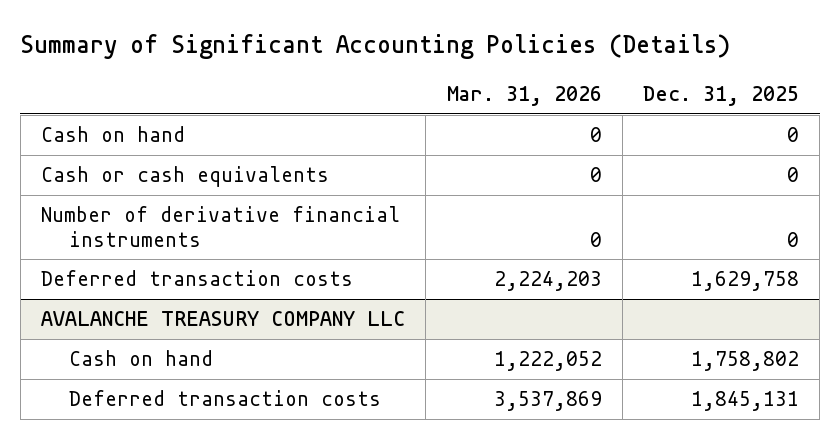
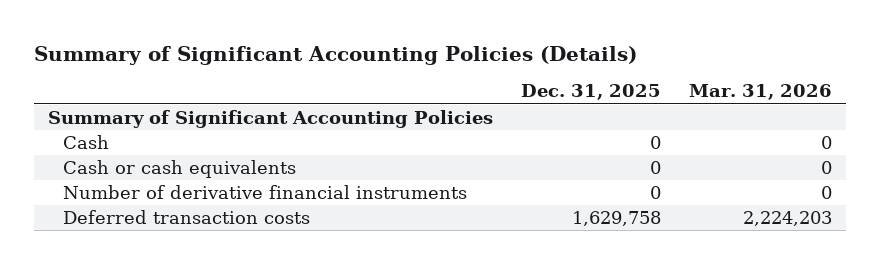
none -> [47,110,493,129] Summary of Significant Accounting Policies
[41,126,186,143] Cash on hand -> [63,135,110,150] Cash
[41,311,406,327] AVALANCHE TREASURY COMPANY LLC -> none
[69,350,214,367] Cash on hand -> none
[69,390,382,407] Deferred transaction costs -> none

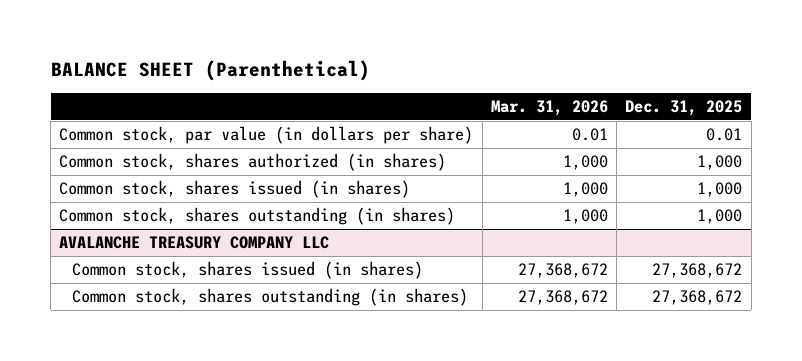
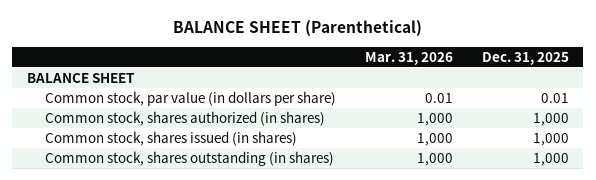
none -> [26,72,135,83] BALANCE SHEET
[59,236,330,250] AVALANCHE TREASURY COMPANY LLC -> none
[72,261,424,280] Common stock, shares issued (in shares) -> none
[72,288,469,307] Common stock, shares outstanding (in shares) -> none

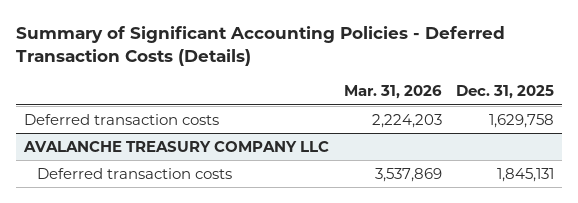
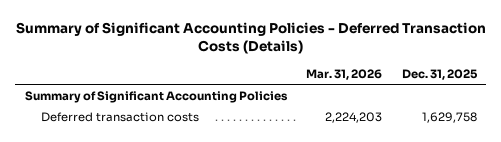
none -> [24,90,288,103] Summary of Significant Accounting Policies
[22,140,329,152] AVALANCHE TREASURY COMPANY LLC -> none
[37,167,233,179] Deferred transaction costs -> none

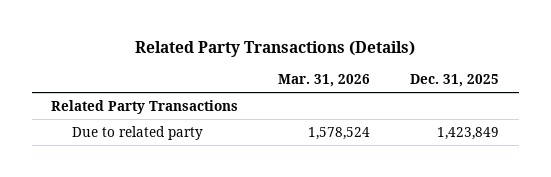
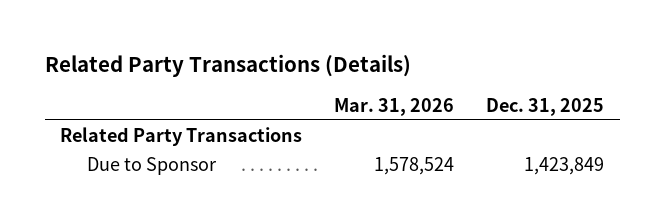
[72,125,204,140] Due to related party -> [86,157,217,176] Due to Sponsor

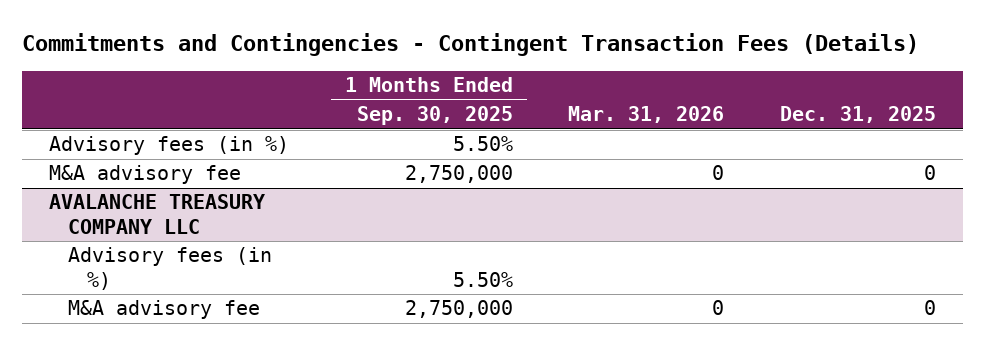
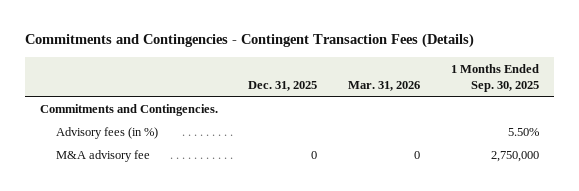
[49,136,290,156] Advisory fees (in %) -> none
[49,165,242,185] M&A advisory fee -> none
[49,194,266,234] AVALANCHE TREASURY COMPANY LLC -> none
none -> [39,103,218,116] Commitments and Contingencies.

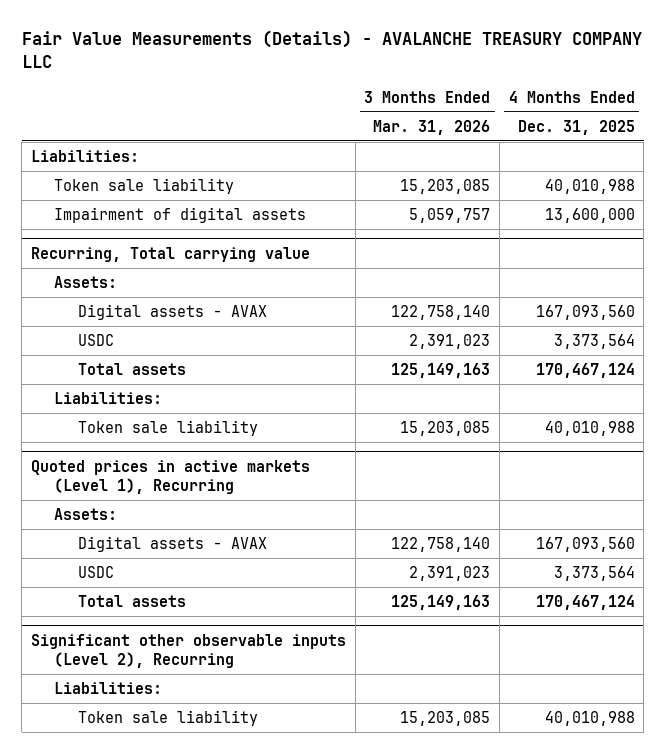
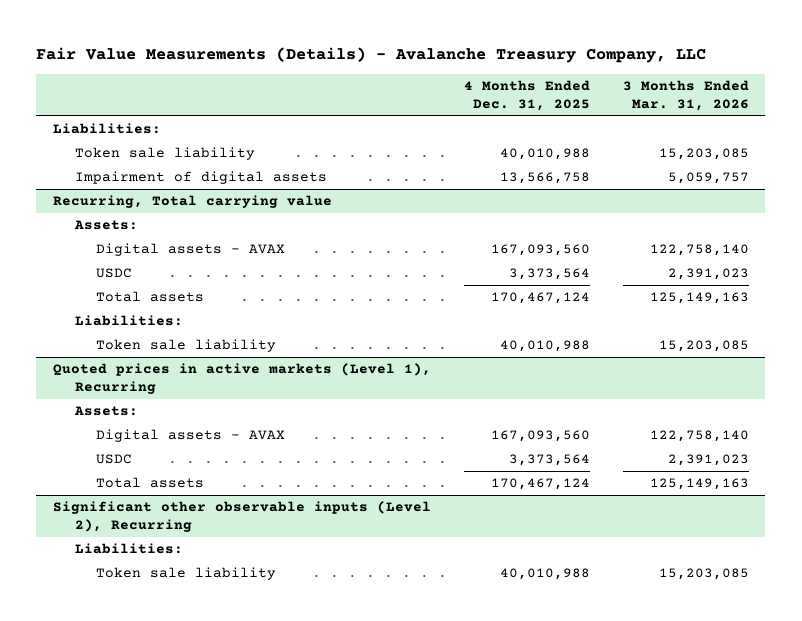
[21,29,642,68] Fair Value Measurements (Details) - AVALANCHE TREASURY COMPANY LLC -> [36,47,707,64] Fair Value Measurements (Details) - Avalanche Treasury Company, LLC
[544,207,635,223] 13,600,000 -> [499,172,590,185] 13,566,758

